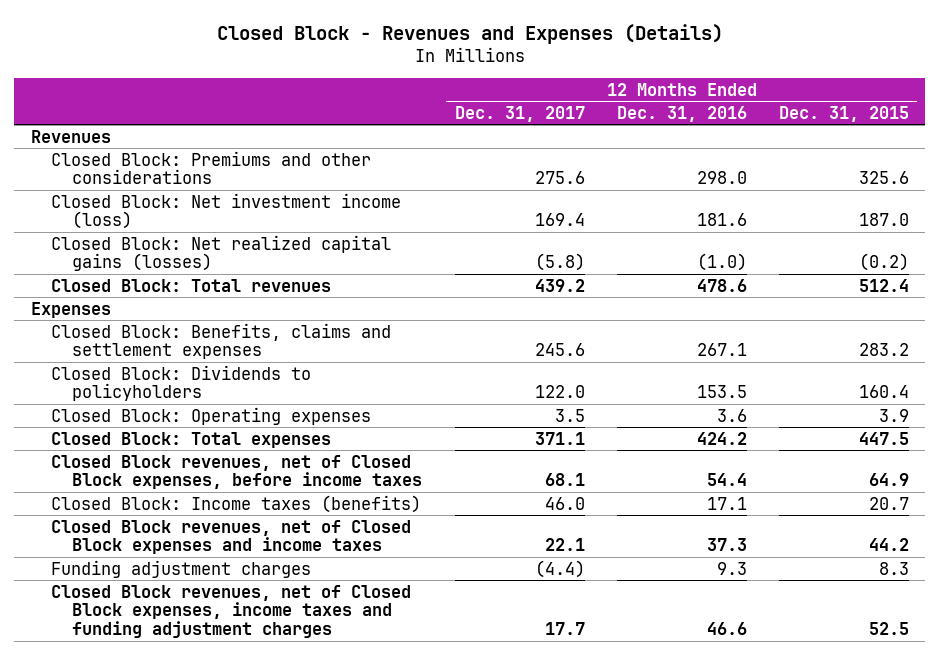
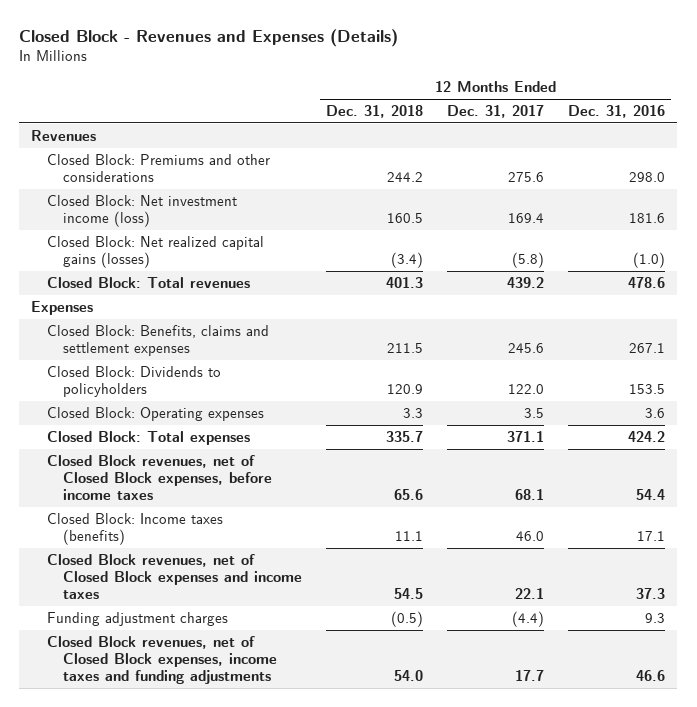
[779,105,910,122] Dec. 31, 2015 -> none
none -> [326,105,424,119] Dec. 31, 2018
[51,584,412,639] Closed Block revenues, net of Closed Block expenses, income taxes and funding adjustment charges -> [47,635,278,684] Closed Block revenues, net of Closed Block expenses, income taxes and funding adjustments

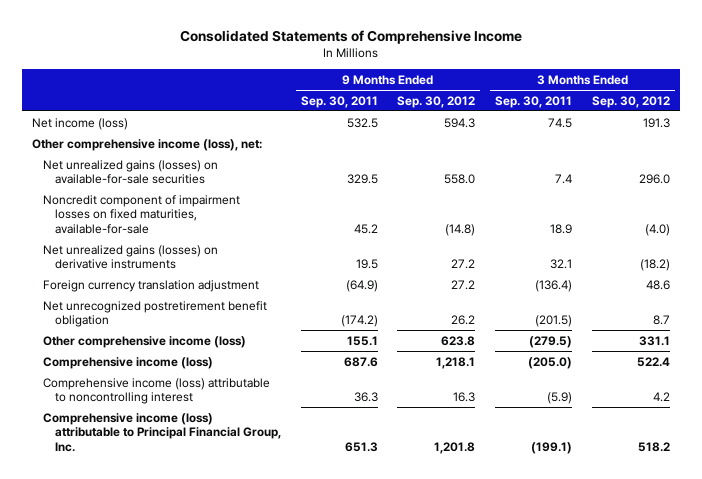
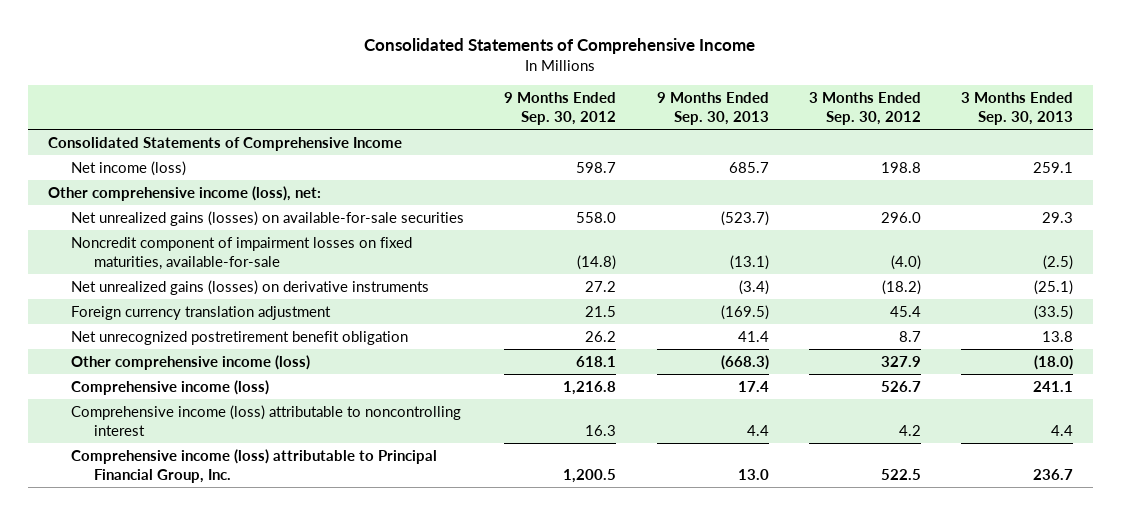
[300,95,378,108] Sep. 30, 2011 -> none
[495,95,573,108] Sep. 30, 2011 -> none
none -> [656,92,769,126] 9 Months Ended Sep. 30, 2013
none -> [961,92,1074,126] 3 Months Ended Sep. 30, 2013
none -> [47,136,402,151] Consolidated Statements of Comprehensive Income
[444,117,476,128] 594.3 -> [576,161,617,173] 598.7
[642,117,670,128] 191.3 -> [880,161,921,173] 198.8
[451,279,476,290] 27.2 -> [585,305,617,317] 21.5
[645,279,670,290] 48.6 -> [889,305,921,317] 45.4
[441,335,476,346] 623.8 -> [576,355,617,367] 618.1
[638,335,670,346] 331.1 -> [880,355,921,367] 327.9
[436,356,476,369] 1,218.1 -> [563,380,617,395] 1,216.8
[636,356,670,367] 522.4 -> [880,380,921,392] 526.7
[434,442,476,455] 1,201.8 -> [563,468,617,483] 1,200.5
[637,442,670,453] 518.2 -> [880,468,921,480] 522.5

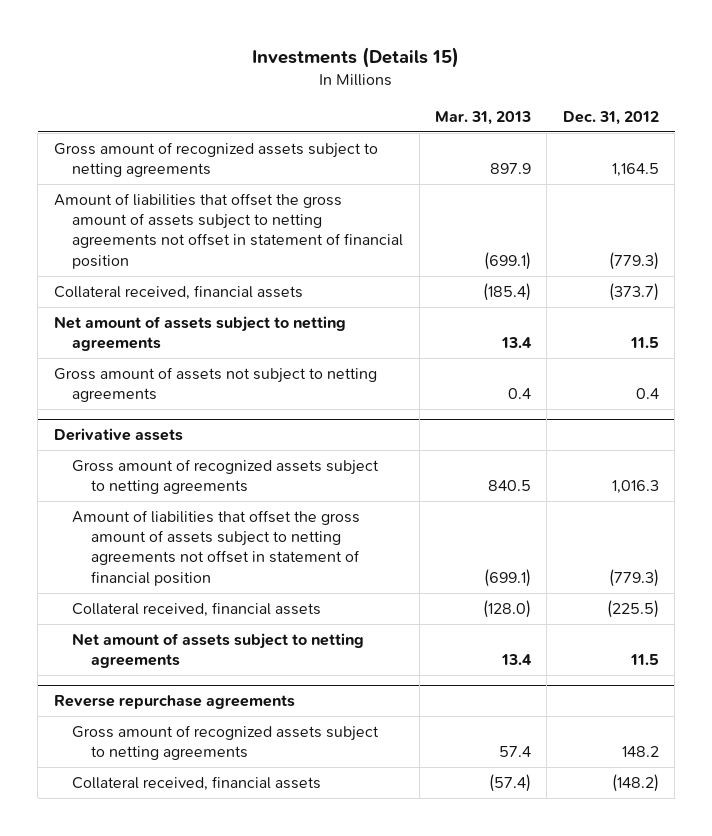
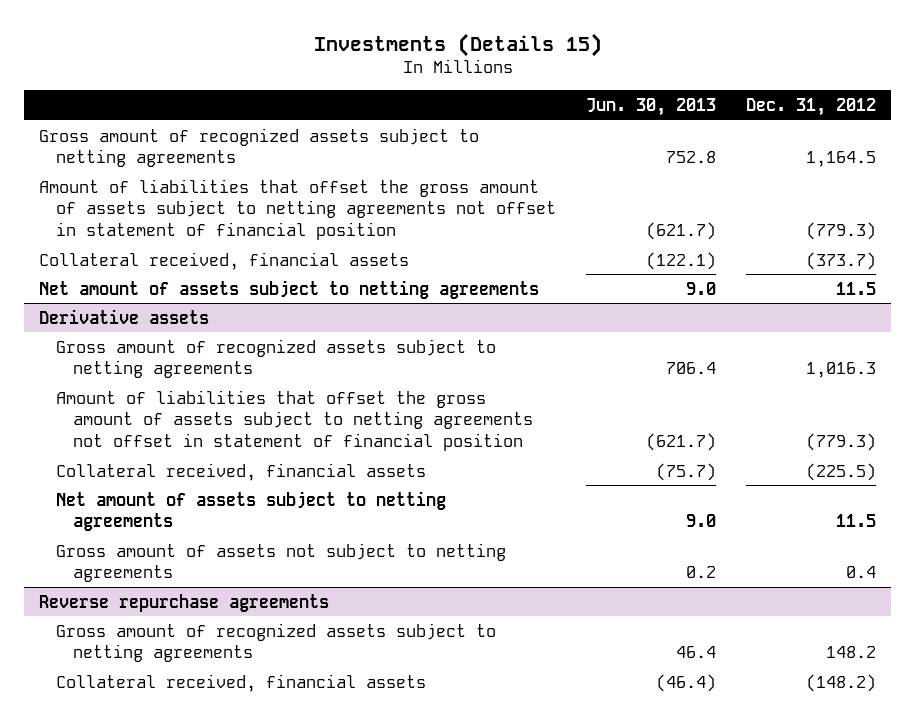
[435,110,532,125] Mar. 31, 2013 -> none
none -> [585,97,716,116] Jun. 30, 2013
[53,366,377,403] Gross amount of assets not subject to netting agreements -> none
none -> [56,542,507,583] Gross amount of assets not subject to netting agreements

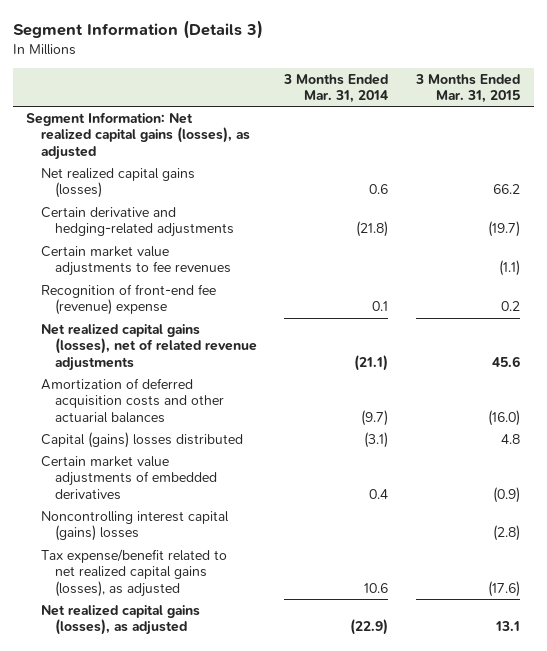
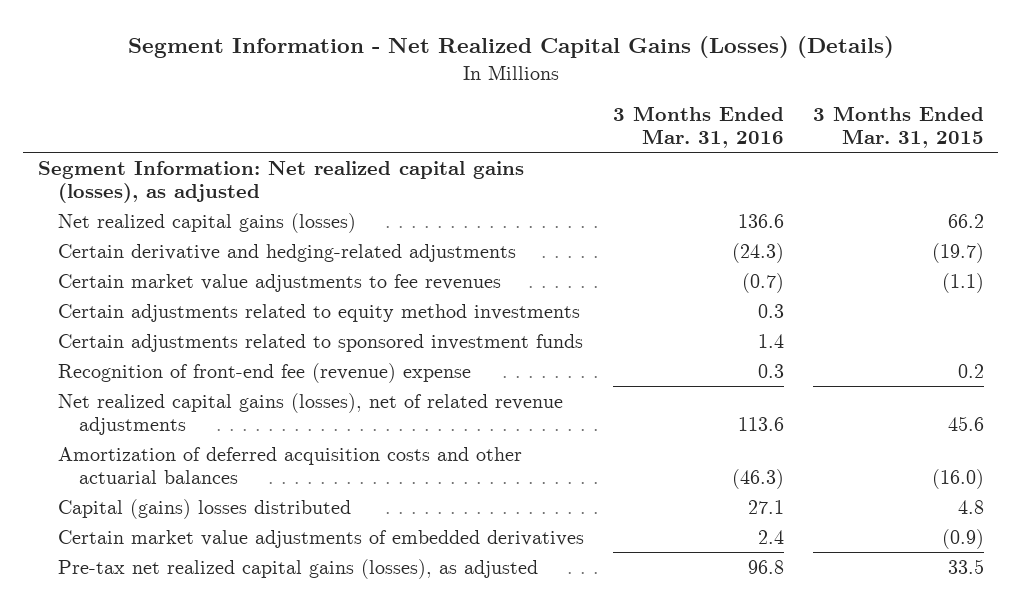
[12,19,263,39] Segment Information (Details 3) -> [127,36,894,59] Segment Information - Net Realized Capital Gains (Losses) (Details)
[283,73,389,104] 3 Months Ended Mar. 31, 2014 -> none
none -> [612,105,784,148] 3 Months Ended Mar. 31, 2016
none -> [58,303,581,322] Certain adjustments related to equity method investments
none -> [58,333,584,352] Certain adjustments related to sponsored investment funds
[40,510,229,542] Noncontrolling interest capital (gains) losses -> none
[40,548,227,598] Tax expense/benefit related to net realized capital gains (losses), as adjusted -> none
[40,604,200,636] Net realized capital gains (losses), as adjusted -> [58,558,539,579] Pre-tax net realized capital gains (losses), as adjusted
[495,621,521,632] 13.1 -> [947,558,984,574] 33.5

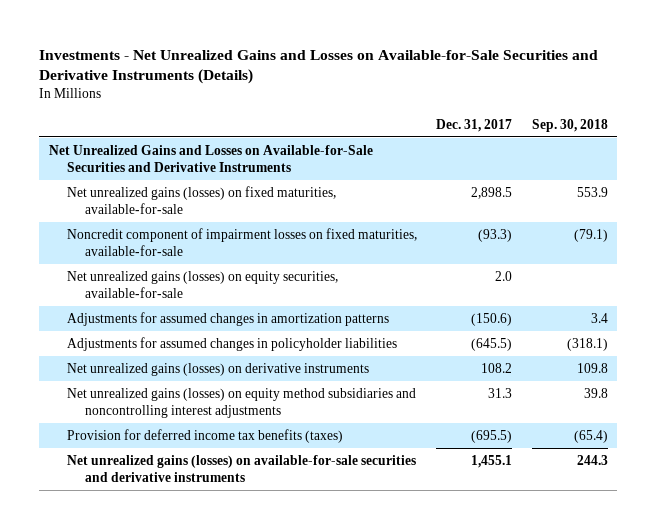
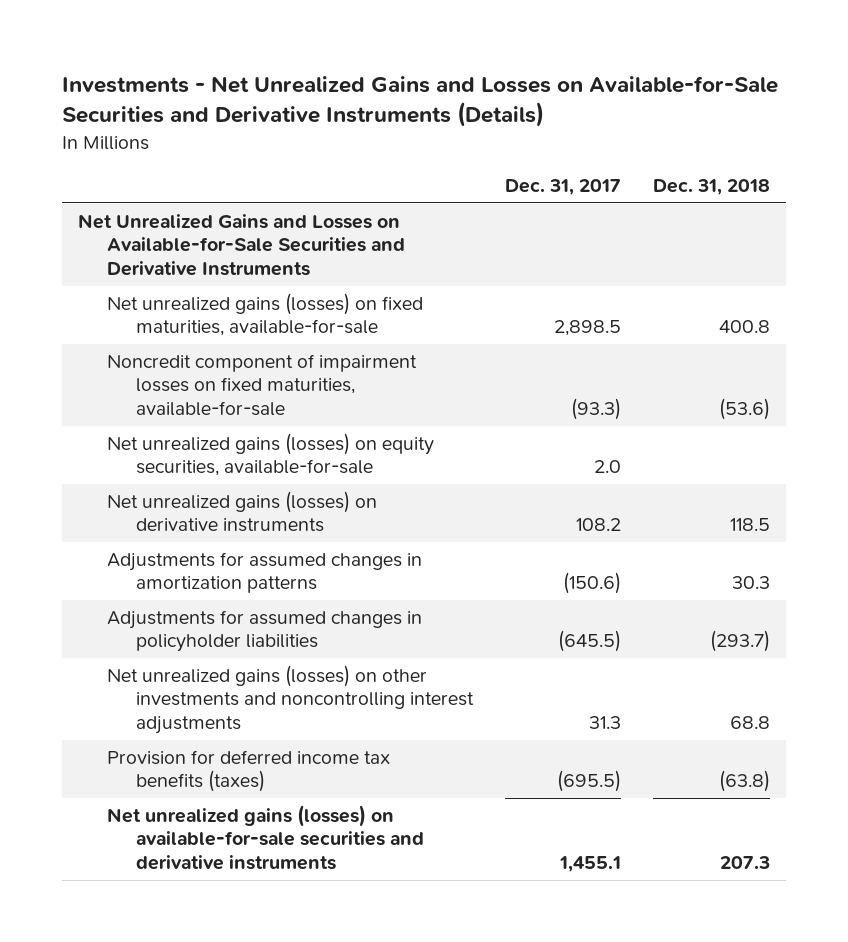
[531,118,608,132] Sep. 30, 2018 -> none
none -> [652,178,770,195] Dec. 31, 2018
[66,362,369,376] Net unrealized gains (losses) on derivative instruments -> [107,490,378,533] Net unrealized gains (losses) on derivative instruments
[66,387,416,418] Net unrealized gains (losses) on equity method subsidiaries and noncontrolling interest adjustments -> [107,664,475,735] Net unrealized gains (losses) on other investments and noncontrolling interest adjustments

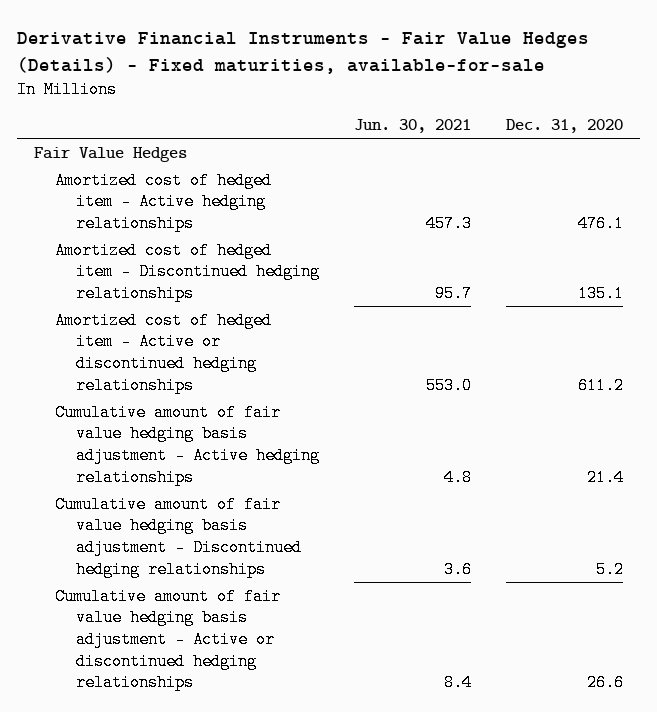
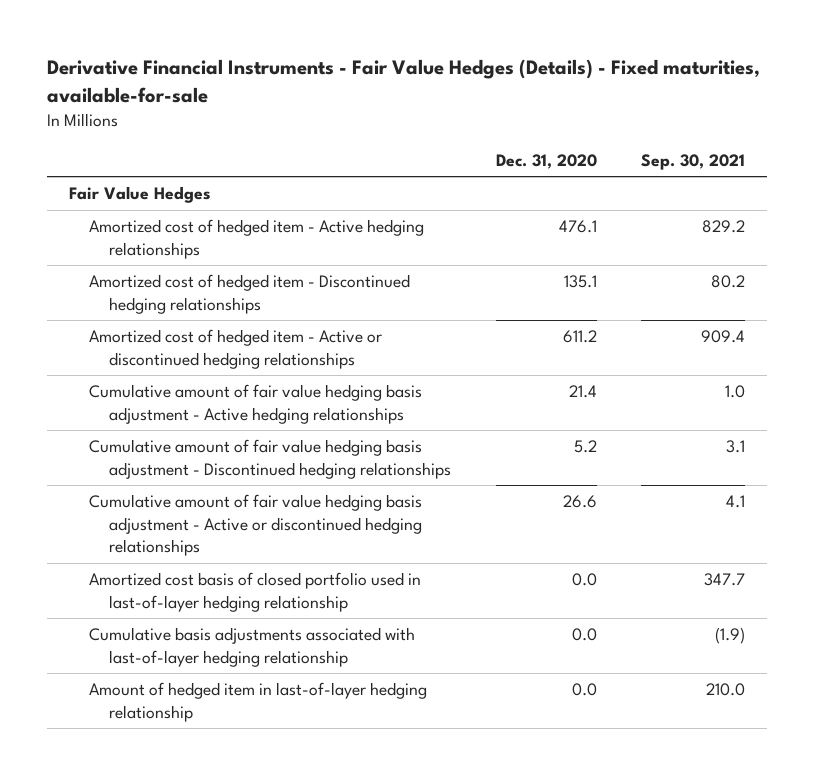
[354,119,472,134] Jun. 30, 2021 -> none
none -> [640,153,745,170] Sep. 30, 2021
none -> [89,572,422,612] Amortized cost basis of closed portfolio used in last-of-layer hedging relationship
none -> [89,627,416,667] Cumulative basis adjustments associated with last-of-layer hedging relationship
none -> [89,682,428,722] Amount of hedged item in last-of-layer hedging relationship

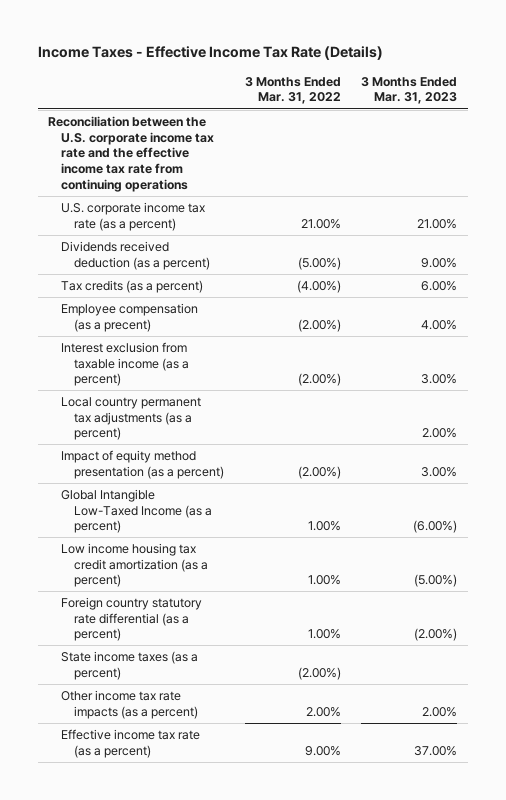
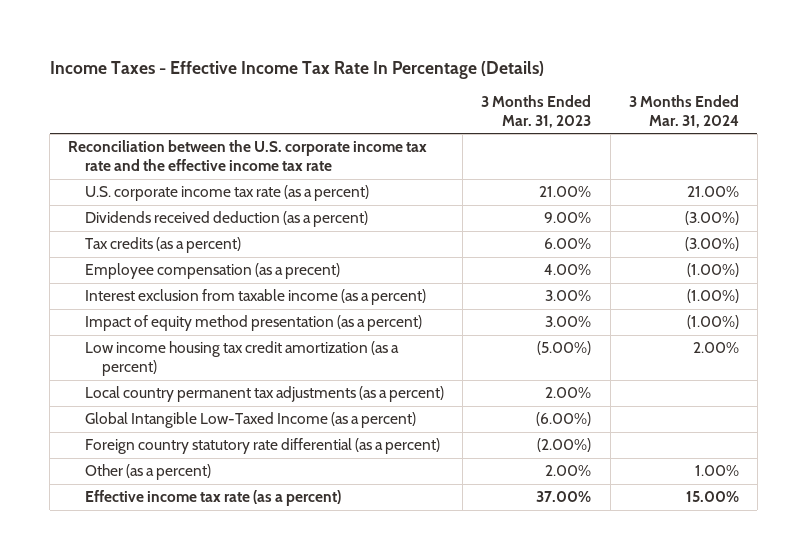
[37,46,383,61] Income Taxes - Effective Income Tax Rate (Details) -> [49,60,544,79] Income Taxes - Effective Income Tax Rate In Percentage (Details)
[244,76,341,105] 3 Months Ended Mar. 31, 2022 -> none
none -> [628,94,739,128] 3 Months Ended Mar. 31, 2024
[48,116,215,192] Reconciliation between the U.S. corporate income tax rate and the effective income tax rate from continuing operations -> [68,140,428,172] Reconciliation between the U.S. corporate income tax rate and the effective income tax rate
[61,397,202,441] Local country permanent tax adjustments (as a percent) -> [84,386,444,403] Local country permanent tax adjustments (as a percent)
[61,489,213,534] Global Intangible Low-Taxed Income (as a percent) -> [84,412,416,429] Global Intangible Low-Taxed Income (as a percent)
[61,651,199,680] State income taxes (as a percent) -> none
[61,690,199,719] Other income tax rate impacts (as a percent) -> [84,464,211,481] Other (as a percent)

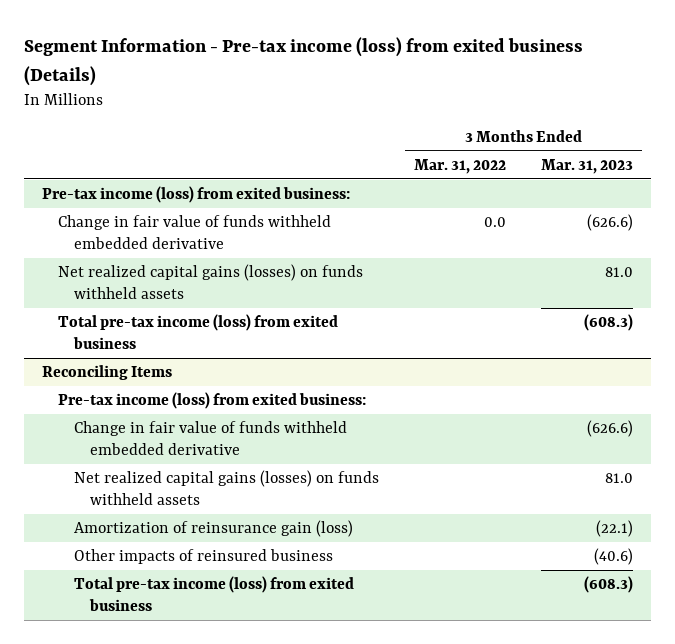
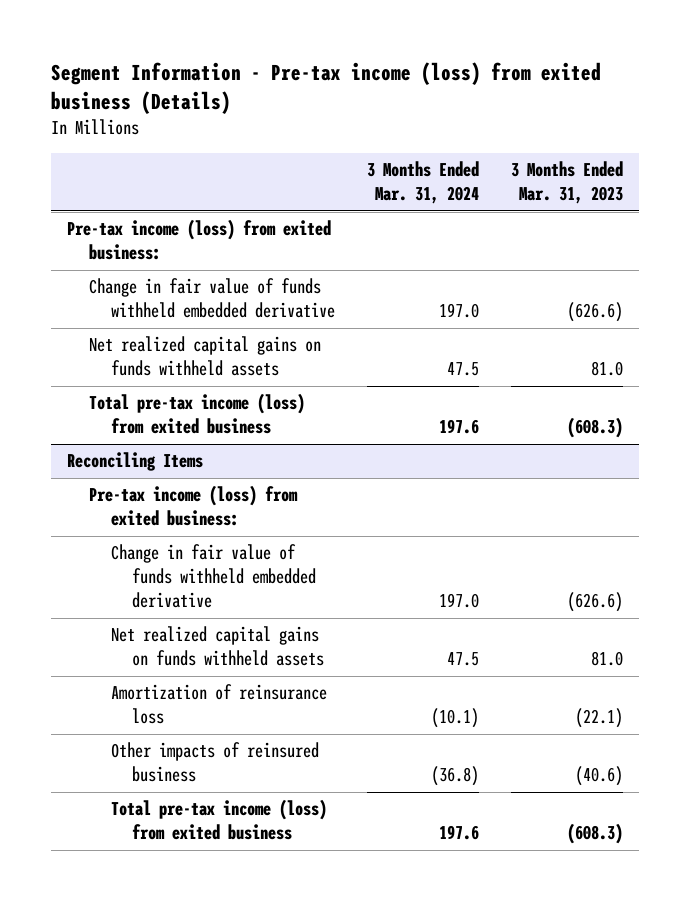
[414,158,507,174] Mar. 31, 2022 -> none
none -> [366,161,479,205] 3 Months Ended Mar. 31, 2024
[57,264,363,300] Net realized capital gains (losses) on funds withheld assets -> [88,336,321,377] Net realized capital gains on funds withheld assets
[74,470,380,506] Net realized capital gains (losses) on funds withheld assets -> [110,626,325,667] Net realized capital gains on funds withheld assets
[74,520,354,538] Amortization of reinsurance gain (loss) -> [110,684,327,725] Amortization of reinsurance loss

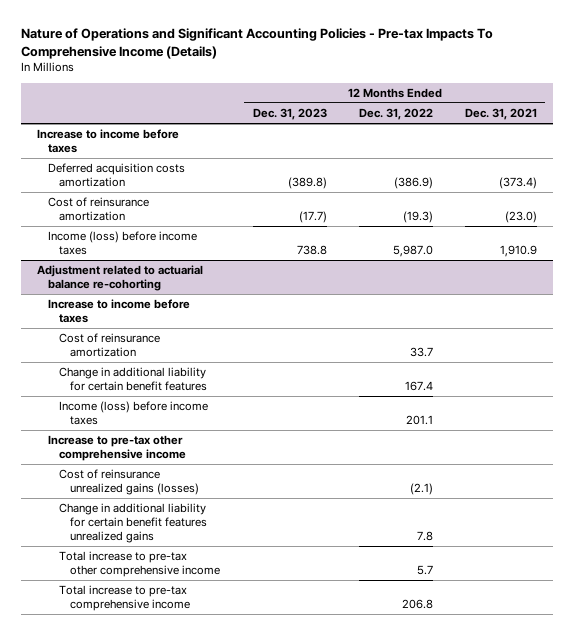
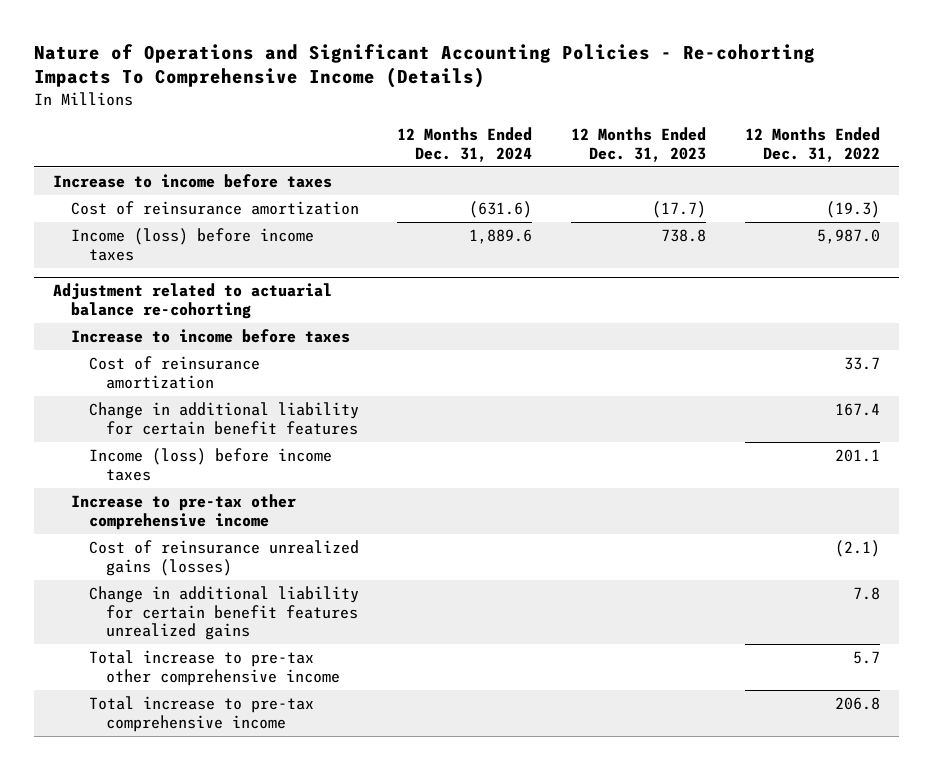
[20,28,493,59] Nature of Operations and Significant Accounting Policies - Pre-tax Impacts To Comprehensive Income (Details) -> [34,43,816,89] Nature of Operations and Significant Accounting Policies - Re-cohorting Impacts To Comprehensive Income (Details)
[464,107,537,120] Dec. 31, 2021 -> none
none -> [397,126,533,162] 12 Months Ended Dec. 31, 2024
[48,163,186,188] Deferred acquisition costs amortization -> none

